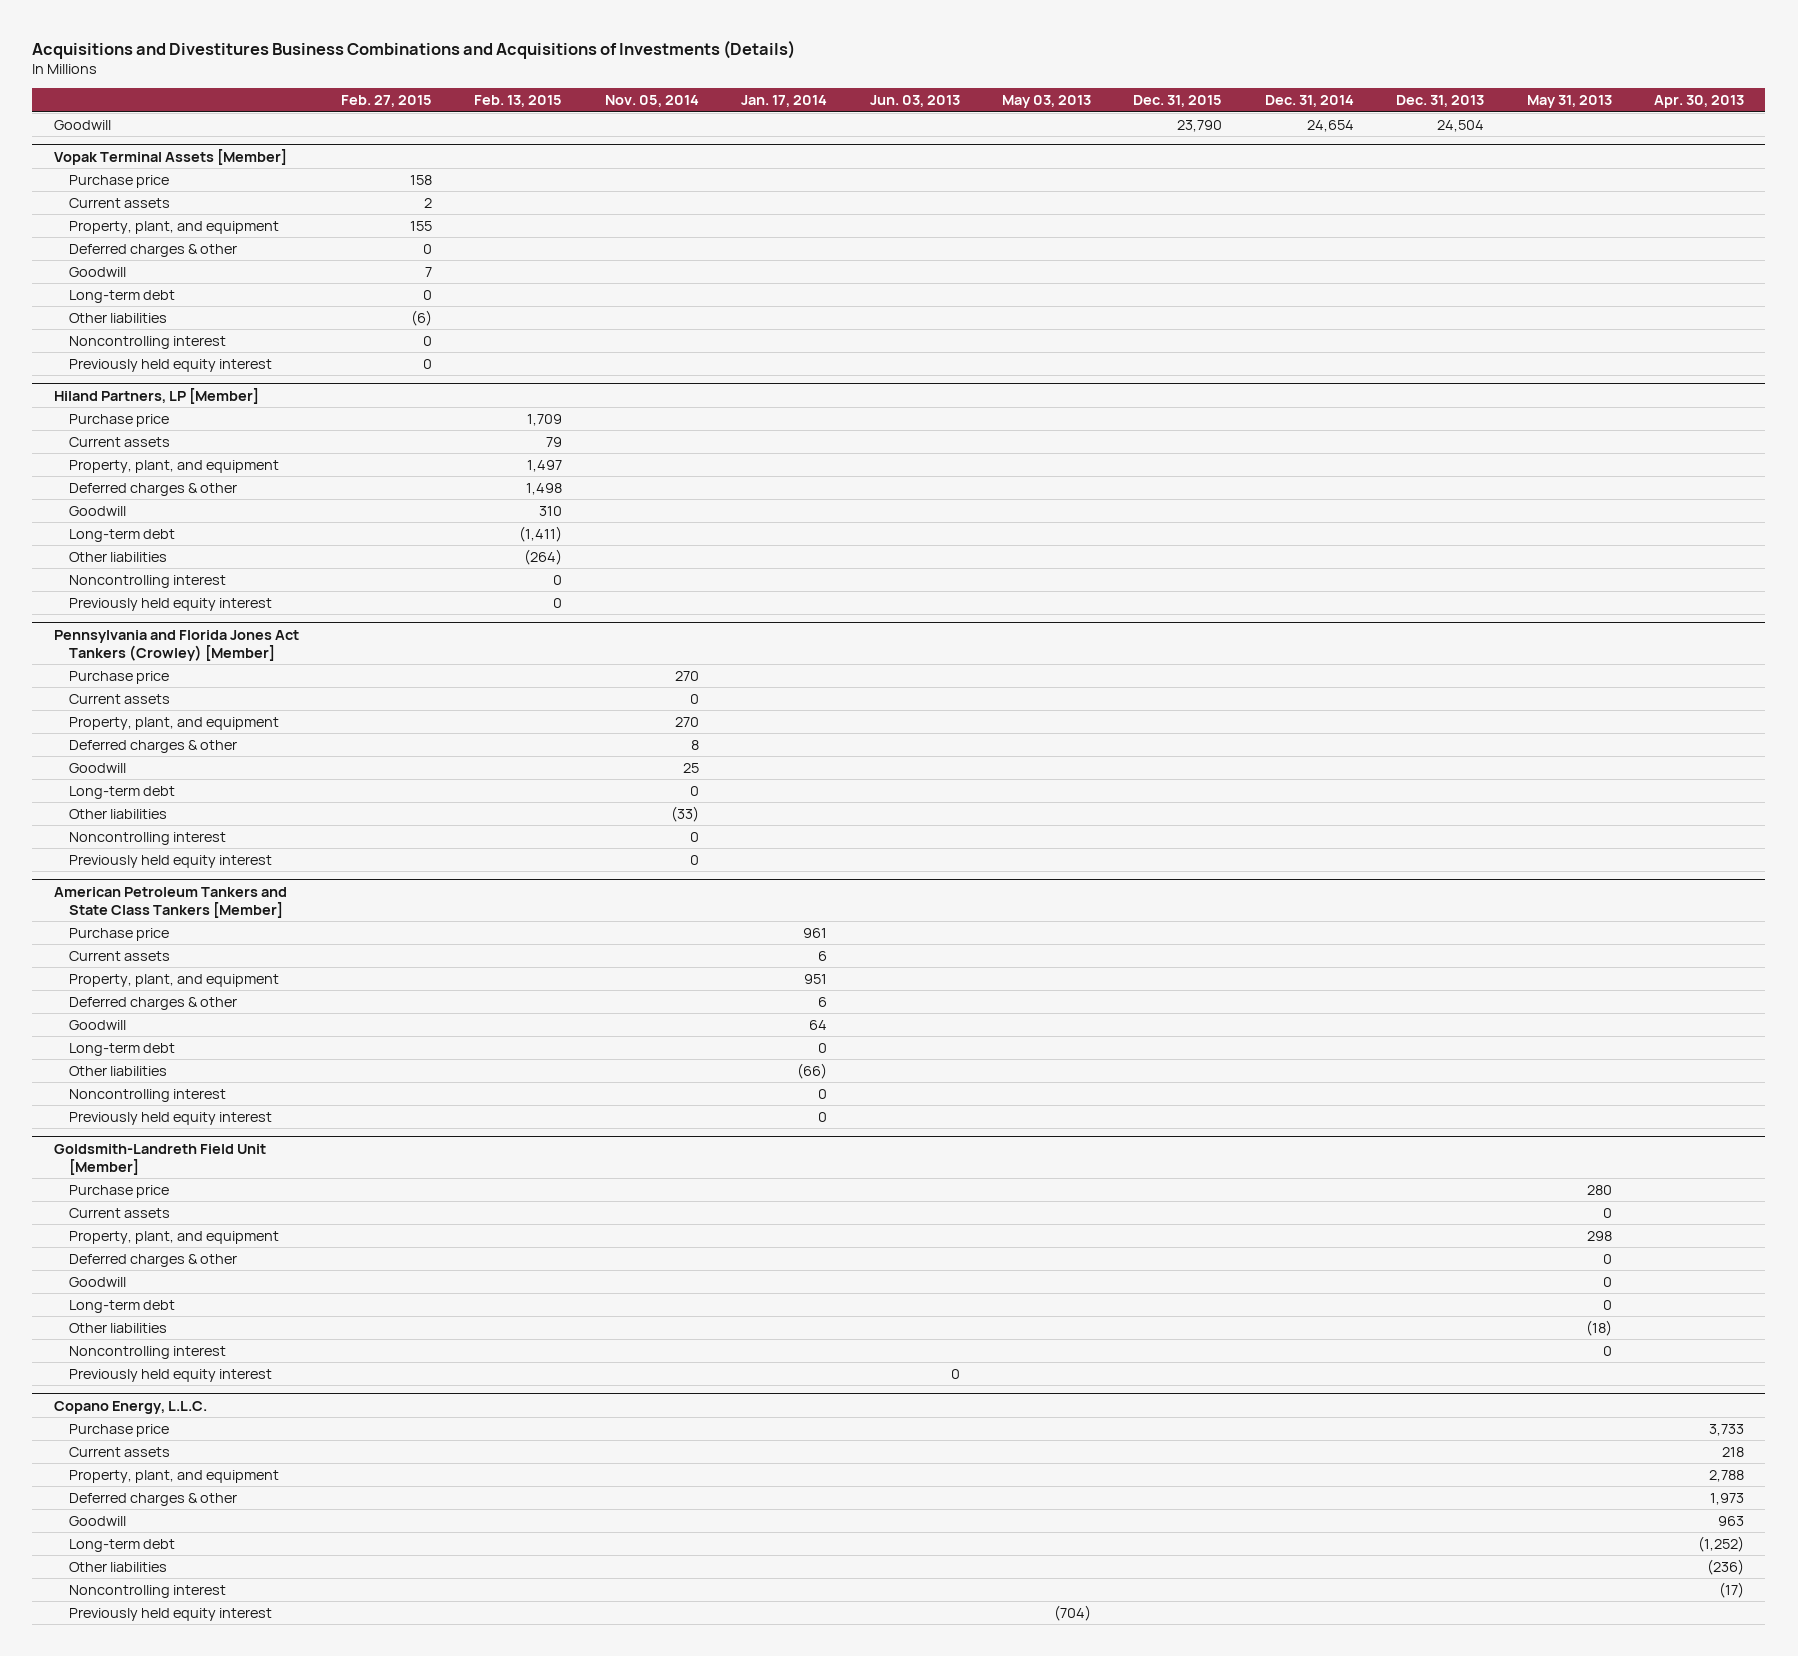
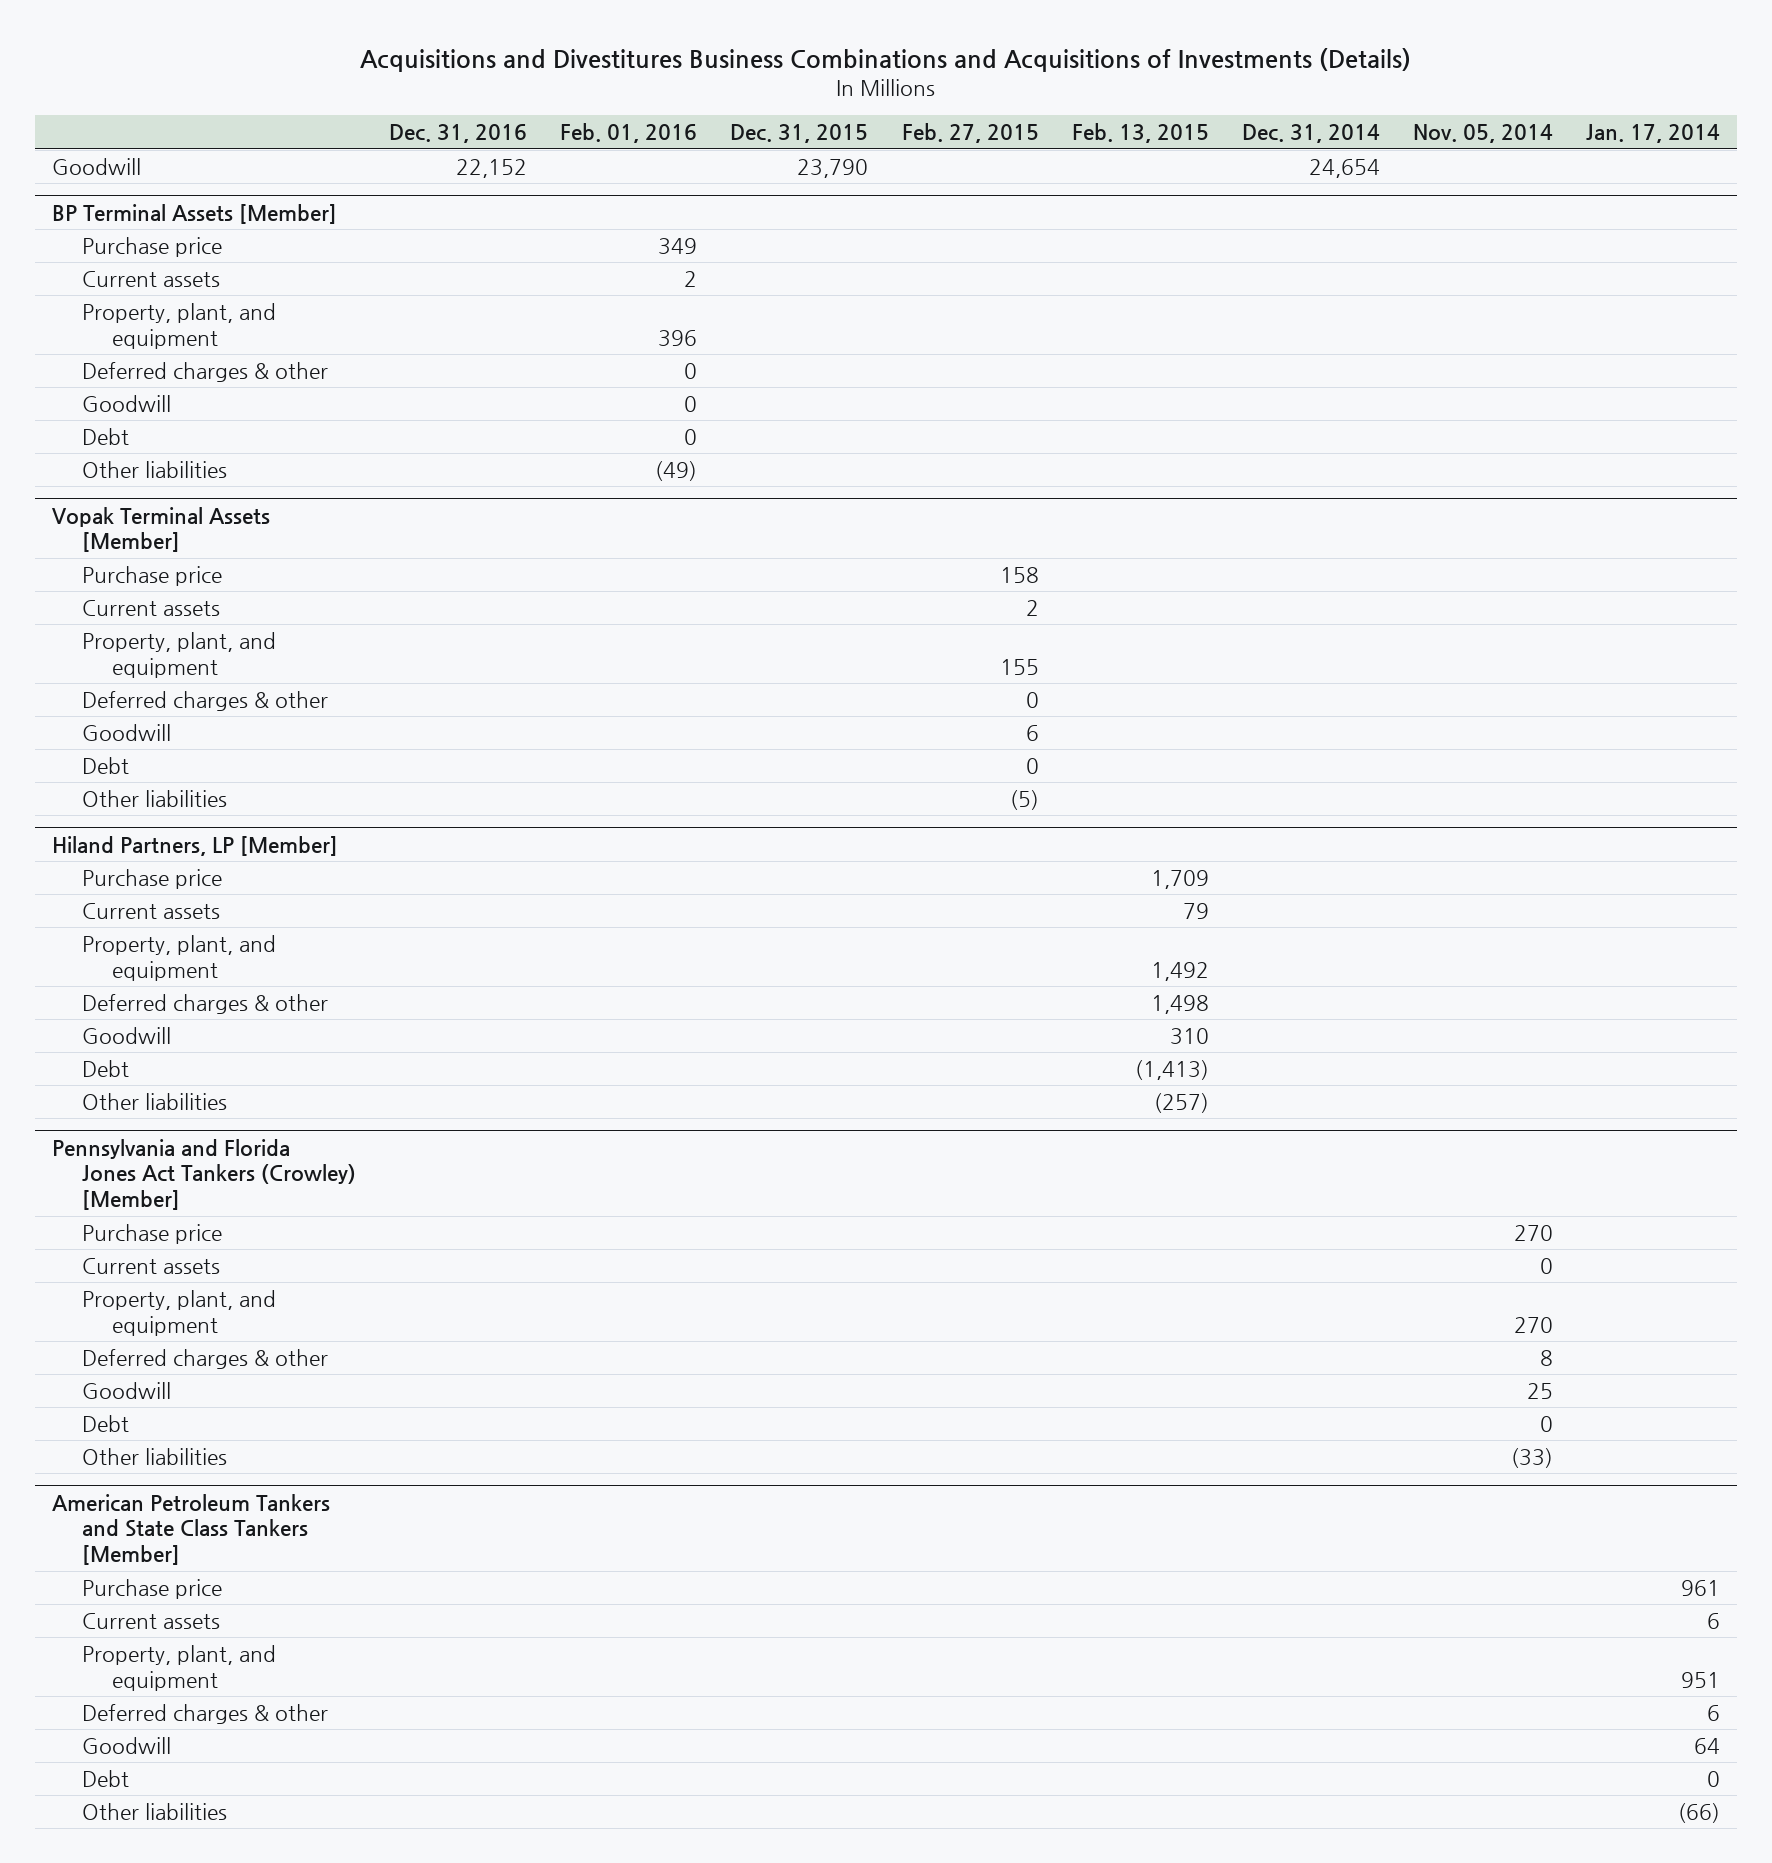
[869,95,960,108] Jun. 03, 2013 -> none
[1002,95,1092,109] May 03, 2013 -> none
[1396,95,1485,108] Dec. 31, 2013 -> none
[1526,95,1612,109] May 31, 2013 -> none
[1654,95,1745,109] Apr. 30, 2013 -> none
none -> [388,124,527,144] Dec. 31, 2016
none -> [560,123,698,144] Feb. 01, 2016
none -> [51,203,337,224] BP Terminal Assets [Member]
none -> [81,236,222,257] Purchase price
none -> [81,270,220,287] Current assets
none -> [81,302,276,349] Property, plant, and equipment
none -> [81,361,328,382] Deferred charges & other
none -> [81,394,171,412] Goodwill
none -> [81,427,129,445] Debt
none -> [81,460,227,478] Other liabilities
[69,335,227,349] Noncontrolling interest -> none
[69,358,273,372] Previously held equity interest -> none
[424,266,432,277] 7 -> [1025,724,1039,741] 6
[69,289,176,303] Long-term debt -> [81,756,129,774] Debt
[410,309,432,326] (6) -> [1009,789,1039,810] (5)
[527,459,563,472] 1,497 -> [1150,961,1209,981] 1,492
[69,574,227,588] Noncontrolling interest -> none
[69,597,273,611] Previously held equity interest -> none
[69,528,176,542] Long-term debt -> [81,1059,129,1077] Debt
[519,525,563,542] (1,411) -> [1134,1059,1209,1080] (1,413)
[524,548,563,565] (264) -> [1153,1092,1209,1113] (257)
[69,785,176,799] Long-term debt -> [81,1414,129,1432] Debt
[69,831,227,845] Noncontrolling interest -> none
[69,854,273,868] Previously held equity interest -> none
[69,1042,176,1056] Long-term debt -> [81,1769,129,1787] Debt
[69,1088,227,1102] Noncontrolling interest -> none
[69,1111,273,1125] Previously held equity interest -> none
[53,1143,266,1175] Goldsmith-Landreth Field Unit [Member] -> none
[69,1184,170,1198] Purchase price -> none
[69,1207,171,1218] Current assets -> none
[69,1230,280,1244] Property, plant, and equipment -> none
[69,1253,238,1267] Deferred charges & other -> none
[69,1276,127,1287] Goodwill -> none
[69,1299,176,1313] Long-term debt -> none
[69,1322,168,1333] Other liabilities -> none
[69,1345,227,1359] Noncontrolling interest -> none
[69,1368,273,1382] Previously held equity interest -> none
[53,1400,207,1414] Copano Energy, L.L.C. -> none
[69,1423,170,1437] Purchase price -> none
[69,1446,171,1457] Current assets -> none
[69,1469,280,1483] Property, plant, and equipment -> none
[69,1492,238,1506] Deferred charges & other -> none
[69,1515,127,1526] Goodwill -> none
[69,1538,176,1552] Long-term debt -> none
[69,1561,168,1572] Other liabilities -> none
[69,1584,227,1598] Noncontrolling interest -> none
[69,1607,273,1621] Previously held equity interest -> none

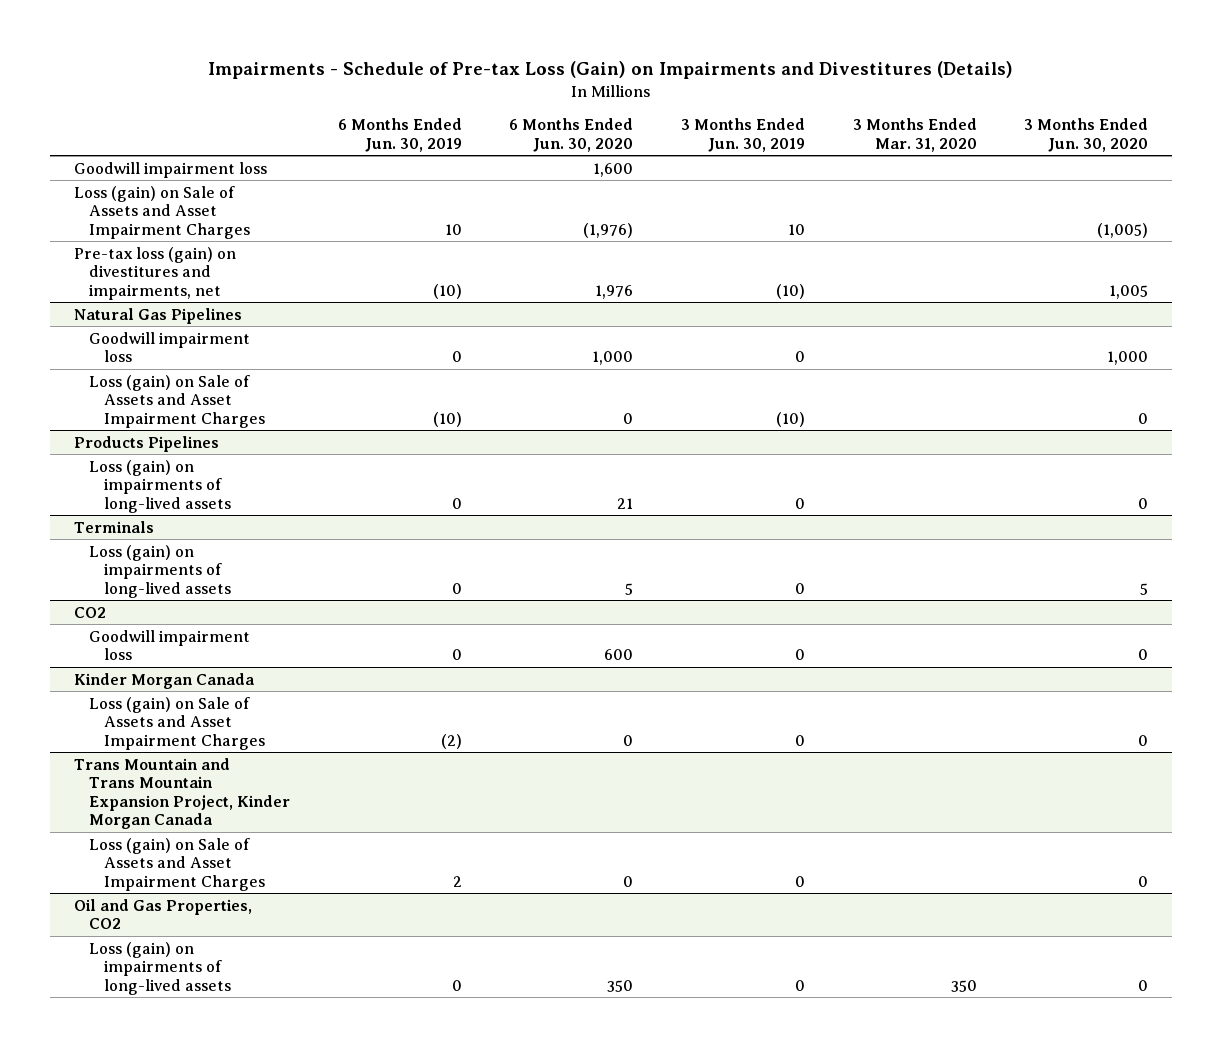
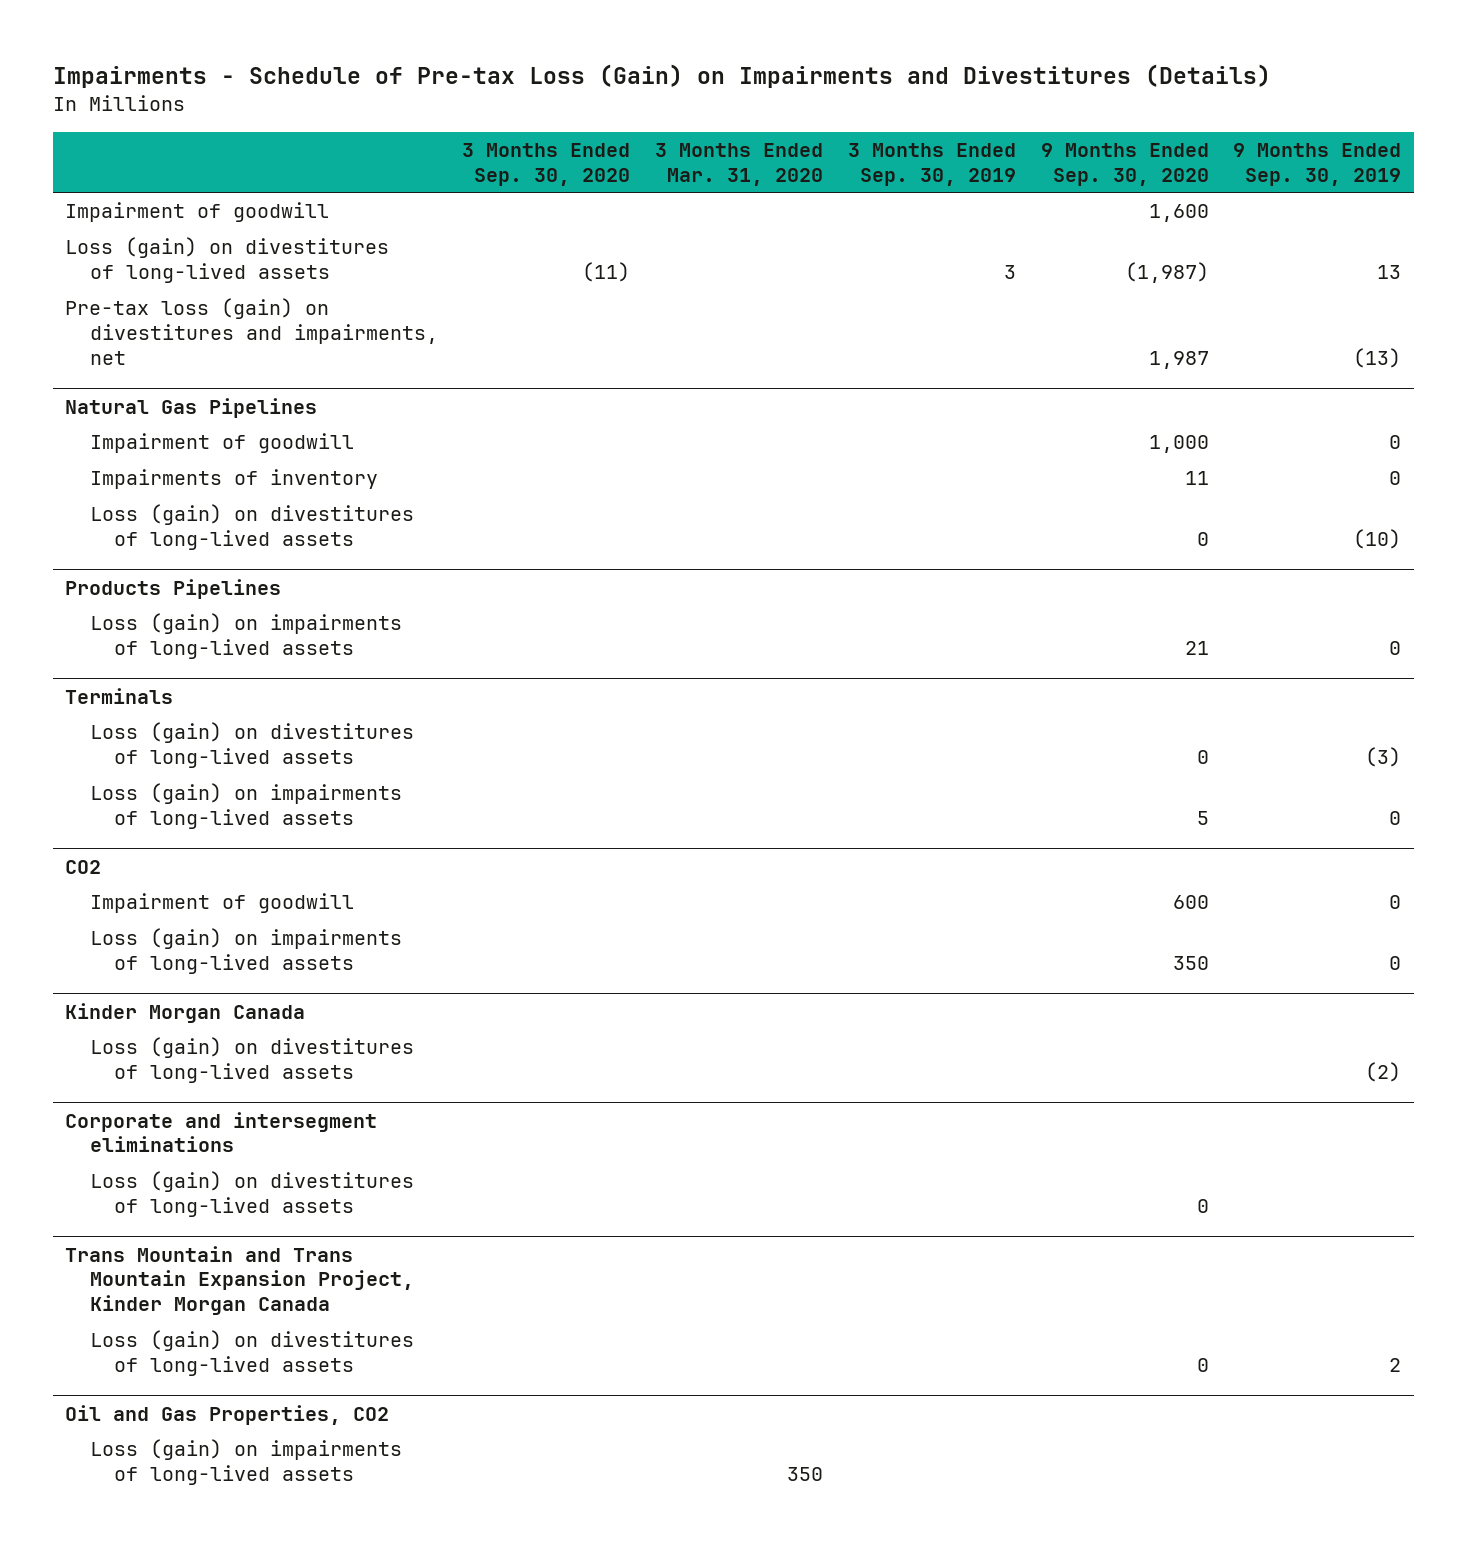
[337,118,462,152] 6 Months Ended Jun. 30, 2019 -> none
[509,118,634,152] 6 Months Ended Jun. 30, 2020 -> none
[681,118,806,152] 3 Months Ended Jun. 30, 2019 -> none
[1024,118,1149,152] 3 Months Ended Jun. 30, 2020 -> none
none -> [462,142,631,186] 3 Months Ended Sep. 30, 2020
none -> [847,142,1016,186] 3 Months Ended Sep. 30, 2019
none -> [1040,142,1209,186] 9 Months Ended Sep. 30, 2020
none -> [1233,142,1402,186] 9 Months Ended Sep. 30, 2019
[74,161,268,178] Goodwill impairment loss -> [65,202,330,223] Impairment of goodwill
[74,185,251,239] Loss (gain) on Sale of Assets and Asset Impairment Charges -> [65,237,390,284] Loss (gain) on divestitures of long-lived assets
[89,331,251,363] Goodwill impairment loss -> [89,433,354,454] Impairment of goodwill
none -> [89,469,378,490] Impairments of inventory
[89,374,266,428] Loss (gain) on Sale of Assets and Asset Impairment Charges -> [89,504,414,551] Loss (gain) on divestitures of long-lived assets
none -> [89,722,414,769] Loss (gain) on divestitures of long-lived assets
[89,629,251,661] Goodwill impairment loss -> [89,893,354,914] Impairment of goodwill
none -> [89,928,402,975] Loss (gain) on impairments of long-lived assets
[89,696,266,750] Loss (gain) on Sale of Assets and Asset Impairment Charges -> [89,1037,414,1084] Loss (gain) on divestitures of long-lived assets
none -> [65,1111,378,1153] Corporate and intersegment eliminations
none -> [89,1171,414,1218] Loss (gain) on divestitures of long-lived assets
[89,837,266,891] Loss (gain) on Sale of Assets and Asset Impairment Charges -> [89,1330,414,1377] Loss (gain) on divestitures of long-lived assets

